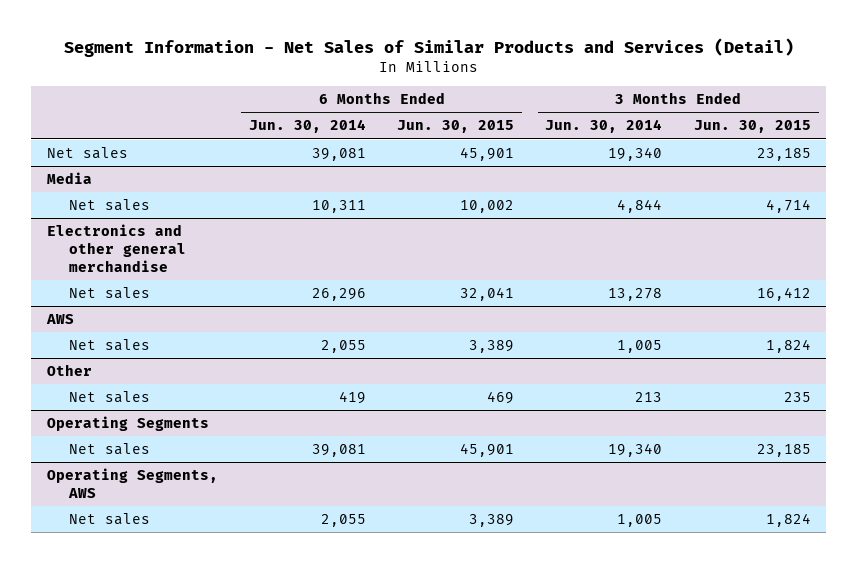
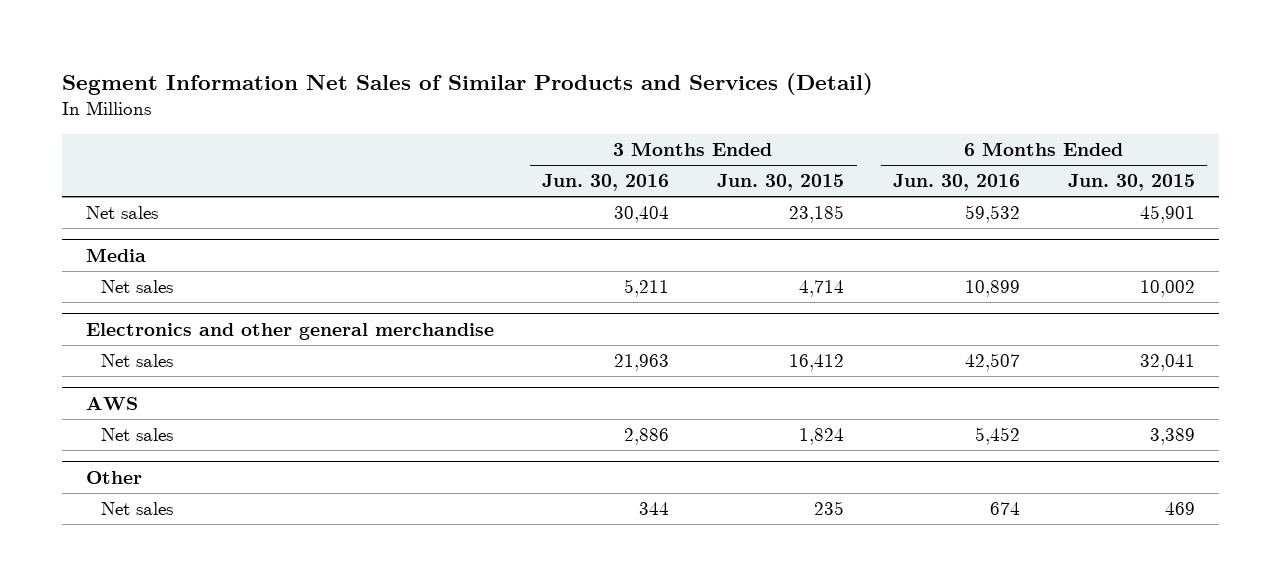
[63,38,794,58] Segment Information - Net Sales of Similar Products and Services (Detail) -> [61,73,873,96] Segment Information Net Sales of Similar Products and Services (Detail)
[248,119,366,134] Jun. 30, 2014 -> none
[545,119,663,134] Jun. 30, 2014 -> none
none -> [542,174,670,192] Jun. 30, 2016
none -> [892,174,1020,192] Jun. 30, 2016
[46,416,209,432] Operating Segments -> none
[68,443,150,456] Net sales -> none
[46,468,218,498] Operating Segments, AWS -> none
[68,513,150,526] Net sales -> none

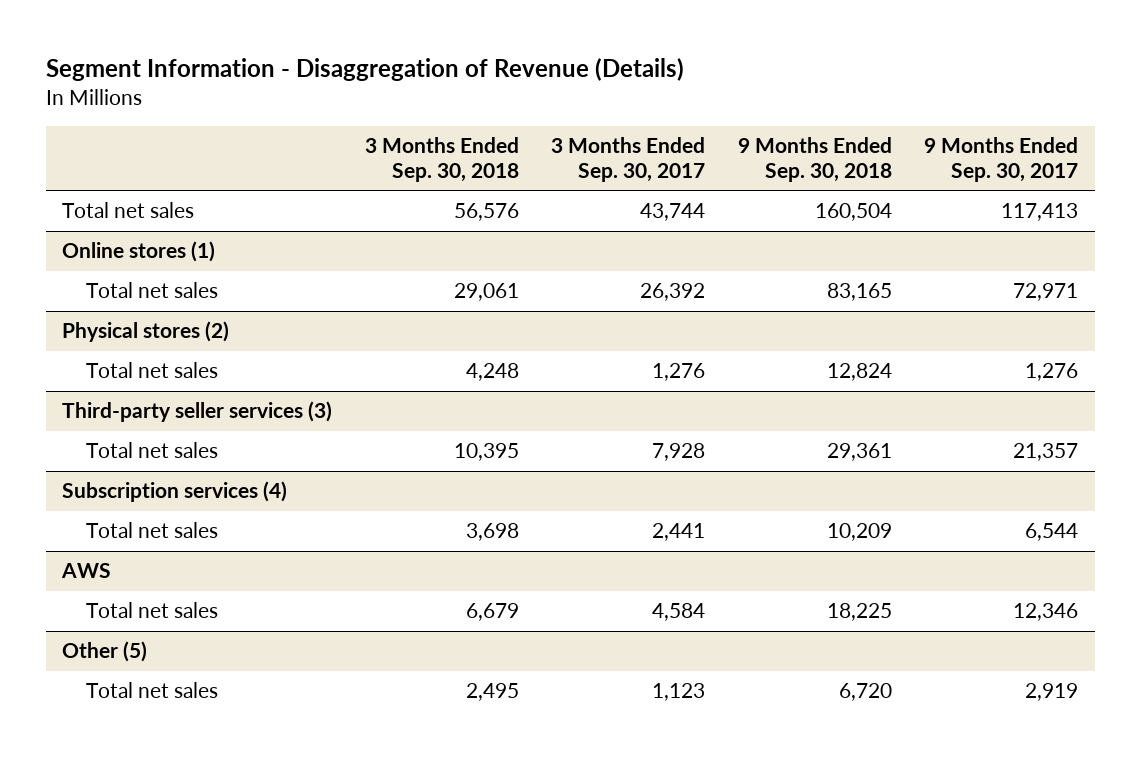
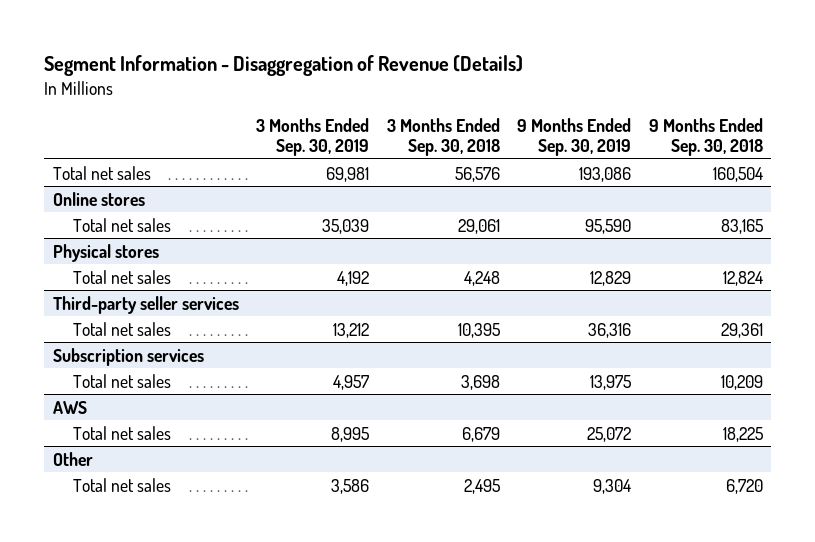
[551,136,706,182] 3 Months Ended Sep. 30, 2017 -> none
[924,136,1079,182] 9 Months Ended Sep. 30, 2017 -> none
none -> [256,117,370,157] 3 Months Ended Sep. 30, 2019
none -> [517,117,632,157] 9 Months Ended Sep. 30, 2019
[61,241,215,263] Online stores (1) -> [52,191,145,206] Online stores
[61,321,229,343] Physical stores (2) -> [52,243,159,262] Physical stores
[61,401,332,423] Third-party seller services (3) -> [52,295,239,314] Third-party seller services
[61,481,287,503] Subscription services (4) -> [52,347,204,366] Subscription services
[61,641,147,663] Other (5) -> [52,451,93,466] Other

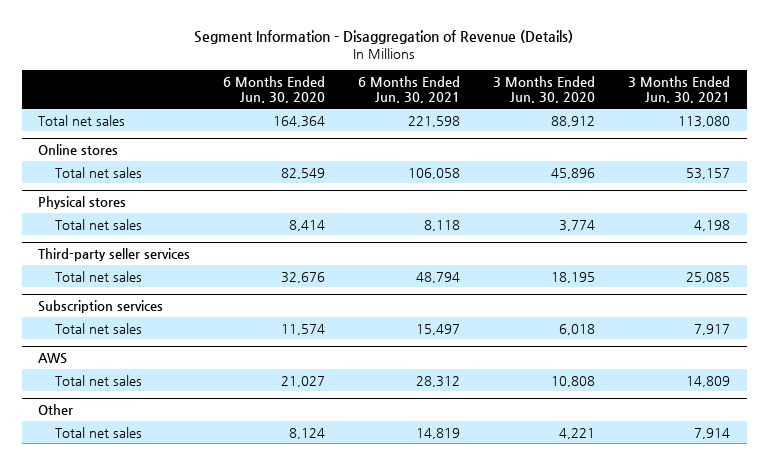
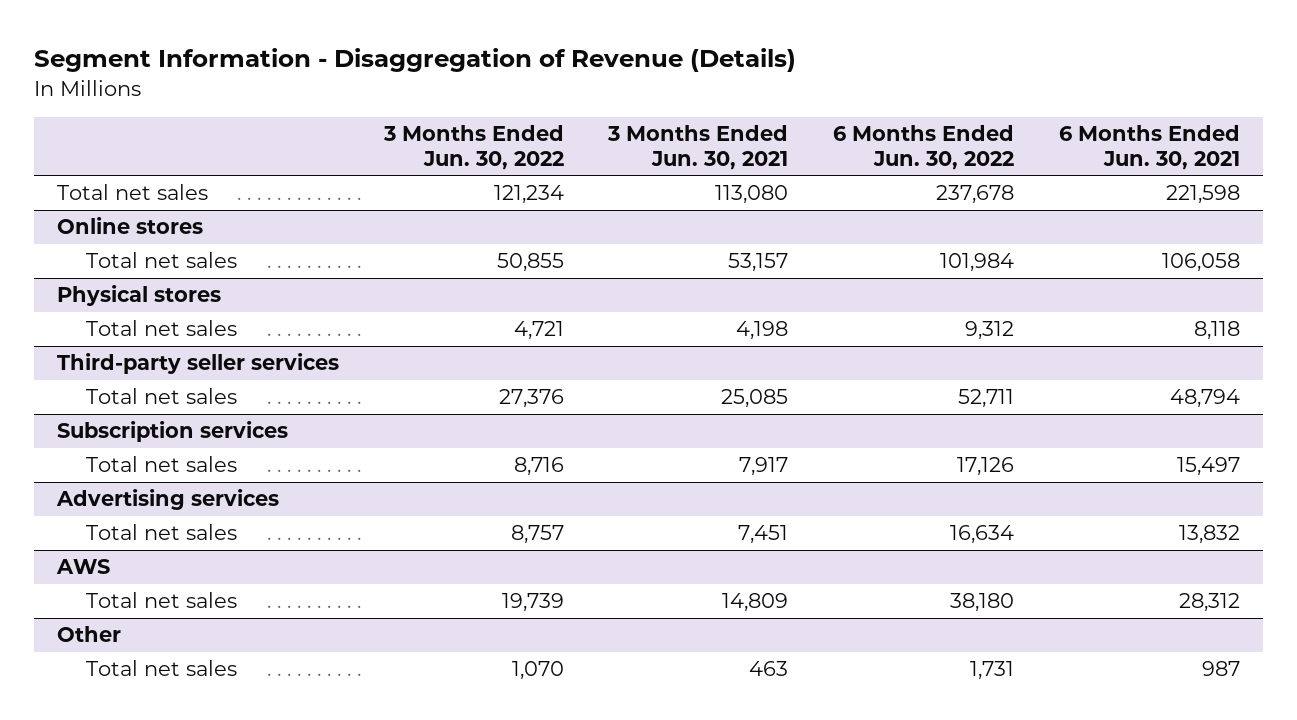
[223,75,326,104] 6 Months Ended Jun. 30, 2020 -> none
[493,75,596,104] 3 Months Ended Jun. 30, 2020 -> none
none -> [382,125,564,170] 3 Months Ended Jun. 30, 2022
none -> [833,125,1015,170] 6 Months Ended Jun. 30, 2022
none -> [55,489,279,511] Advertising services
none -> [86,524,238,541] Total net sales
[416,427,461,439] 14,819 -> [1202,661,1241,677] 987
[694,427,731,439] 7,914 -> [749,661,789,677] 463

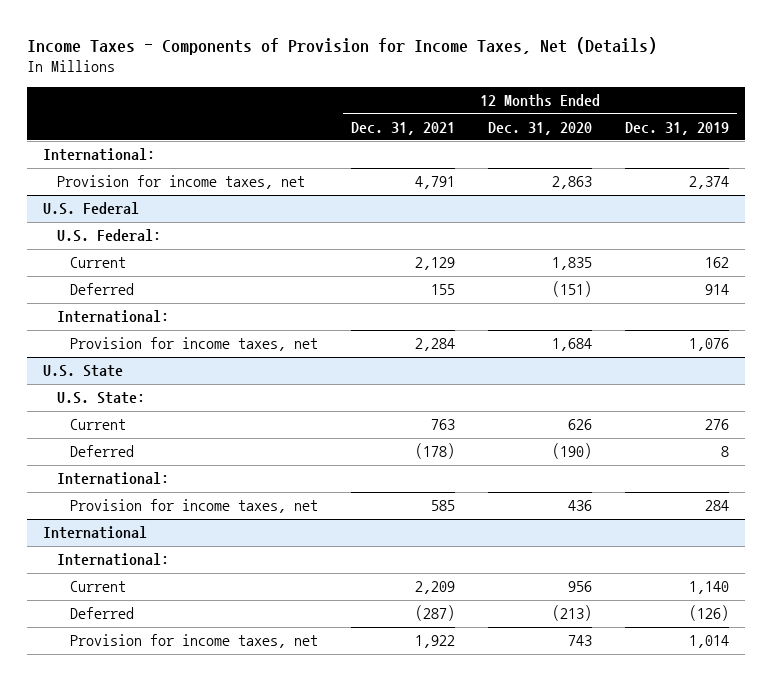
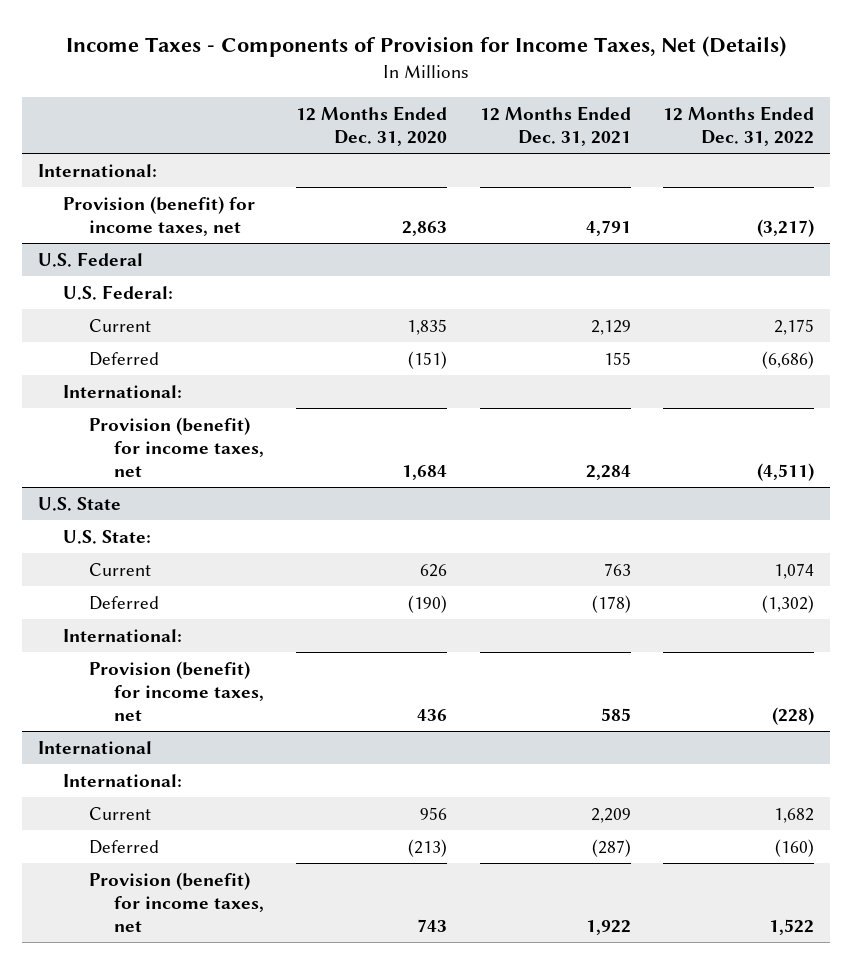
[624,121,729,135] Dec. 31, 2019 -> none
none -> [662,105,814,146] 12 Months Ended Dec. 31, 2022
[56,175,305,190] Provision for income taxes, net -> [63,195,256,236] Provision (benefit) for income taxes, net
[70,337,319,352] Provision for income taxes, net -> [88,416,265,478] Provision (benefit) for income taxes, net
[70,499,319,514] Provision for income taxes, net -> [88,660,265,722] Provision (benefit) for income taxes, net
[70,634,319,649] Provision for income taxes, net -> [88,871,265,933] Provision (benefit) for income taxes, net

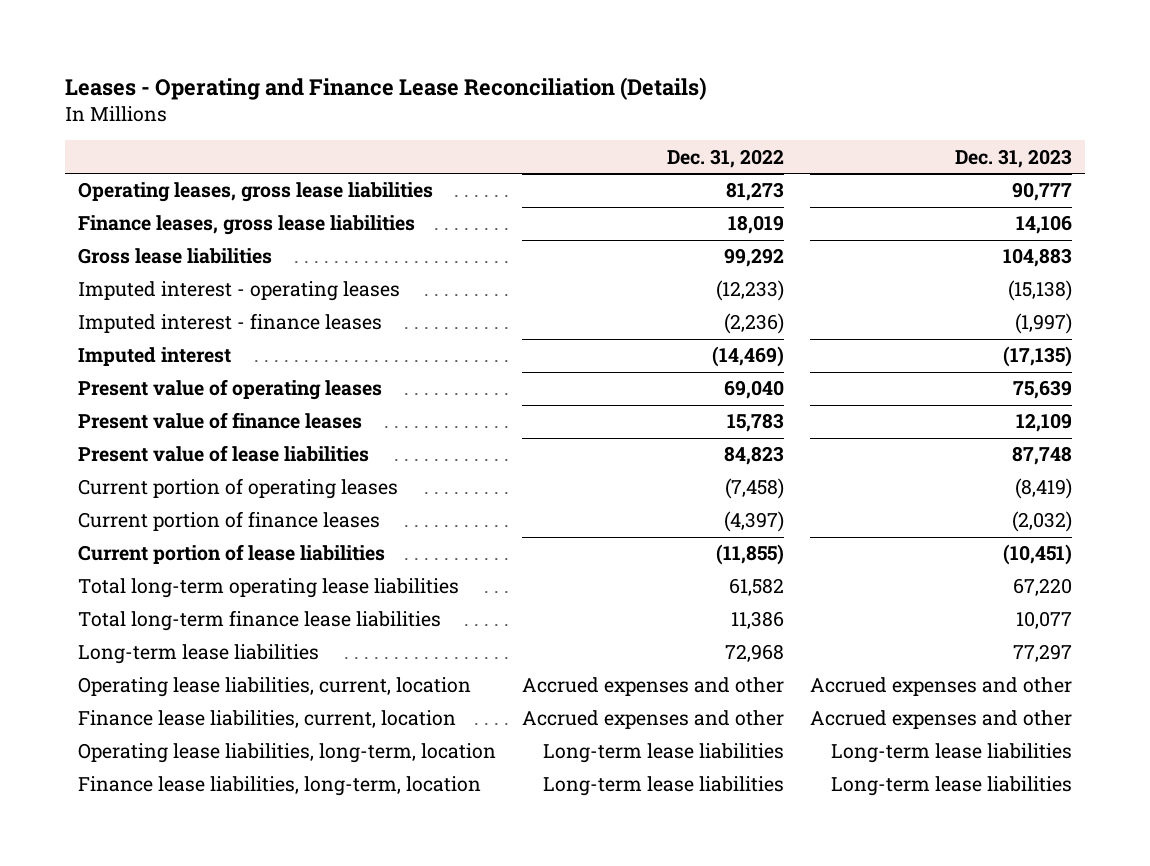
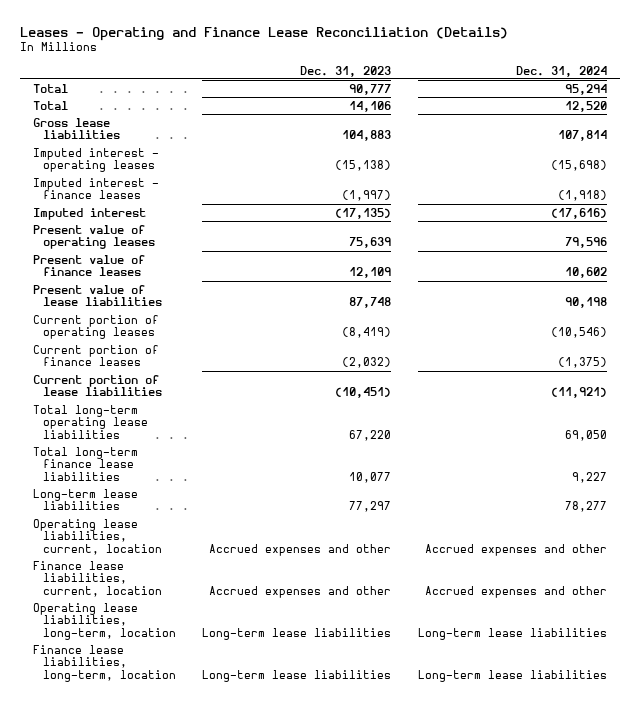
[667,148,785,168] Dec. 31, 2022 -> none
none -> [515,65,607,77] Dec. 31, 2024
[77,182,433,203] Operating leases, gross lease liabilities -> [32,83,68,93] Total
[77,215,415,236] Finance leases, gross lease liabilities -> [32,100,68,110] Total

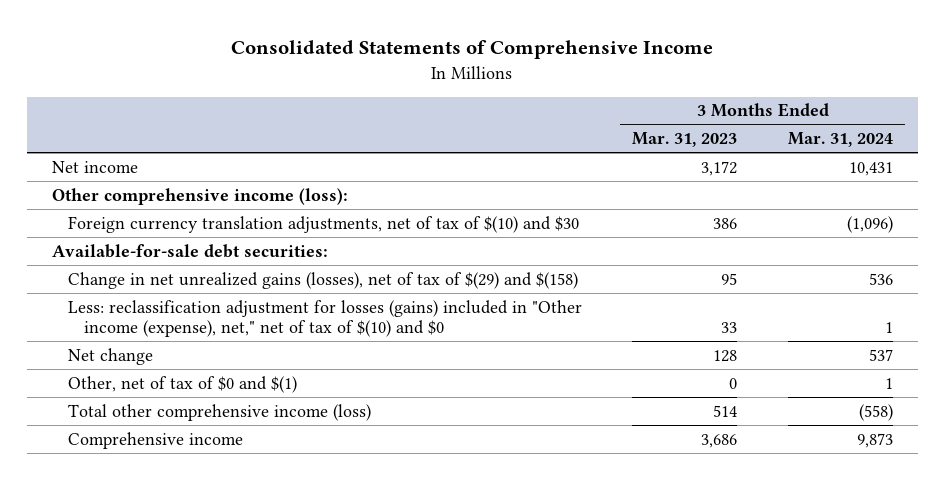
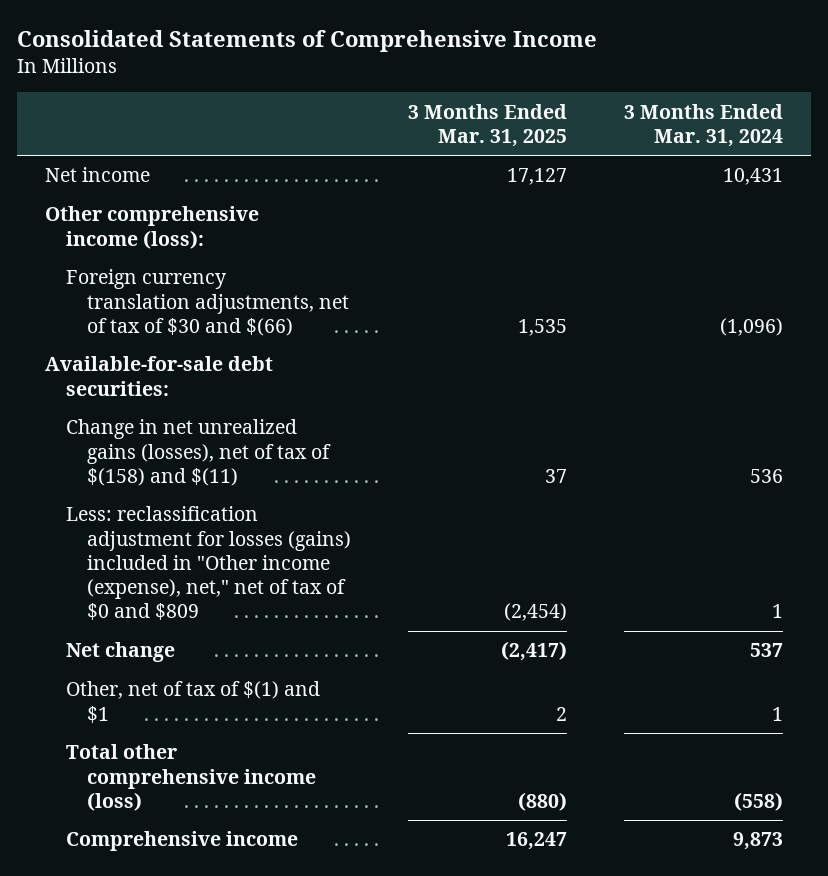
[632,132,738,148] Mar. 31, 2023 -> none
none -> [407,103,567,147] 3 Months Ended Mar. 31, 2025
[67,215,579,233] Foreign currency translation adjustments, net of tax of $(10) and $30 -> [66,269,349,336] Foreign currency translation adjustments, net of tax of $30 and $(66)
[67,271,578,289] Change in net unrealized gains (losses), net of tax of $(29) and $(158) -> [66,419,331,486] Change in net unrealized gains (losses), net of tax of $(158) and $(11)
[67,299,582,338] Less: reclassification adjustment for losses (gains) included in "Other income (expense), net," net of tax of $(10) and $0 -> [66,506,351,621] Less: reclassification adjustment for losses (gains) included in "Other income (expense), net," net of tax of $0 and $809
[67,375,297,393] Other, net of tax of $0 and $(1) -> [66,681,321,723] Other, net of tax of $(1) and $1

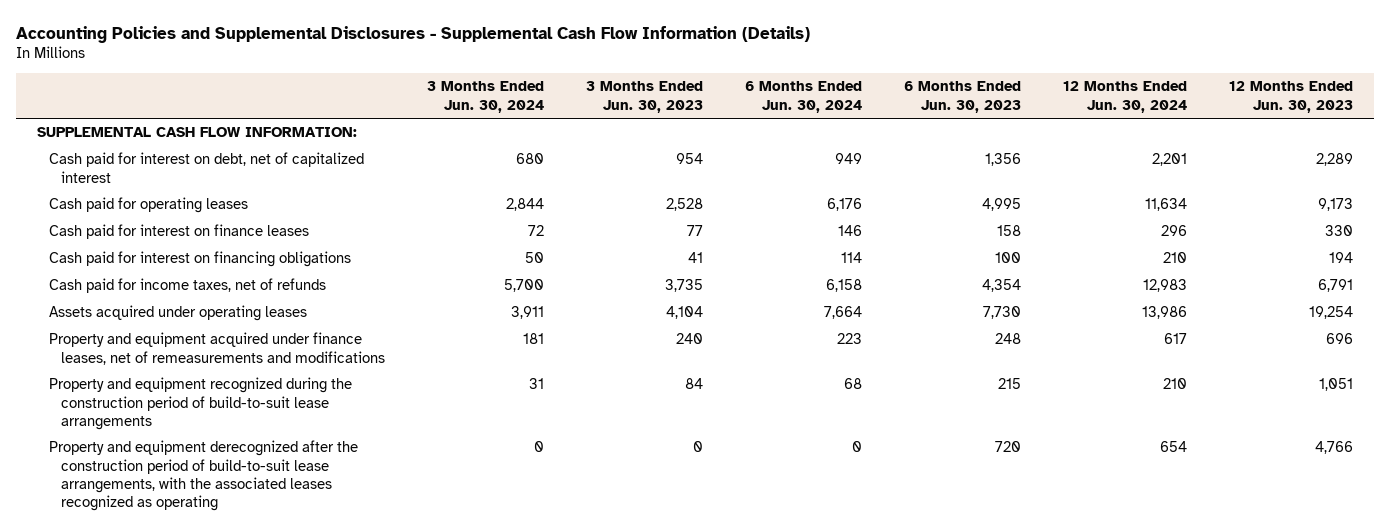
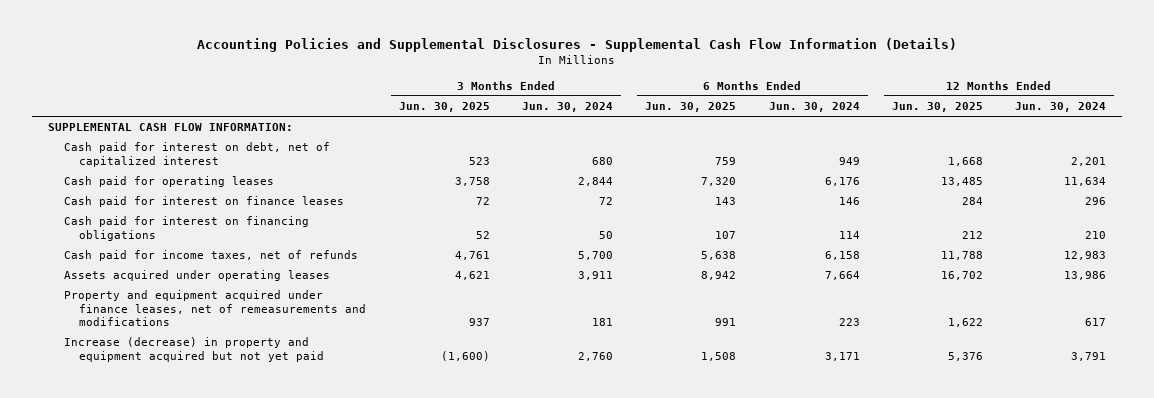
[585,81,703,113] 3 Months Ended Jun. 30, 2023 -> none
[904,81,1022,113] 6 Months Ended Jun. 30, 2023 -> none
[1229,81,1354,113] 12 Months Ended Jun. 30, 2023 -> none
none -> [398,102,490,113] Jun. 30, 2025
none -> [645,102,737,113] Jun. 30, 2025
none -> [891,102,983,113] Jun. 30, 2025
[48,377,352,430] Property and equipment recognized during the construction period of build-to-suit lease arrangements -> none
[48,440,358,512] Property and equipment derecognized after the construction period of build-to-suit lease arrangements, with the associated leases recognized as operating -> none
none -> [63,337,325,362] Increase (decrease) in property and equipment acquired but not yet paid

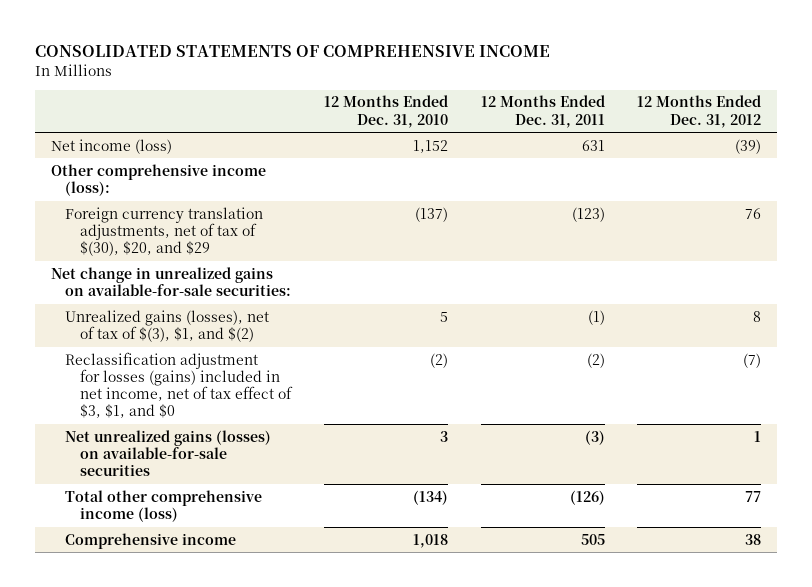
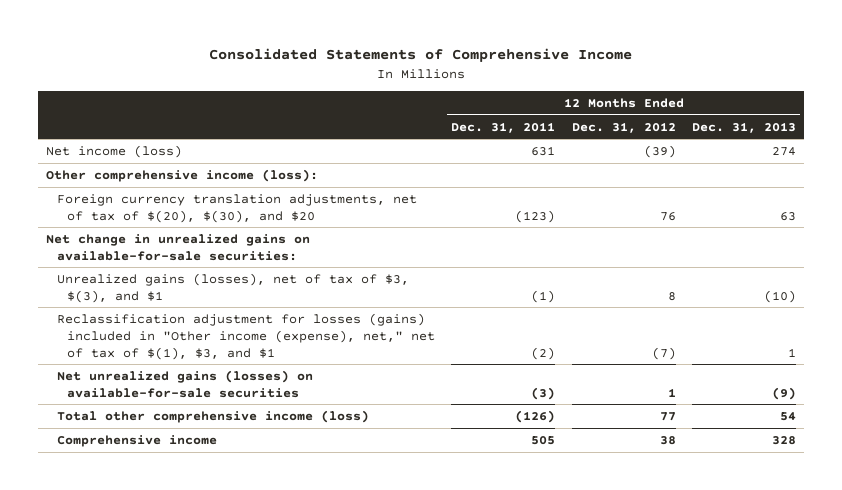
[34,44,550,57] CONSOLIDATED STATEMENTS OF COMPREHENSIVE INCOME -> [208,48,632,63] Consolidated Statements of Comprehensive Income
[323,95,448,128] 12 Months Ended Dec. 31, 2010 -> none
none -> [691,121,796,133] Dec. 31, 2013
[65,206,264,257] Foreign currency translation adjustments, net of tax of $(30), $20, and $29 -> [56,193,417,223] Foreign currency translation adjustments, net of tax of $(20), $(30), and $20
[65,309,270,342] Unrealized gains (losses), net of tax of $(3), $1, and $(2) -> [56,272,409,303] Unrealized gains (losses), net of tax of $3, $(3), and $1
[65,351,293,419] Reclassification adjustment for losses (gains) included in net income, net of tax effect of $3, $1, and $0 -> [56,312,436,360] Reclassification adjustment for losses (gains) included in "Other income (expense), net," net of tax of $(1), $3, and $1

